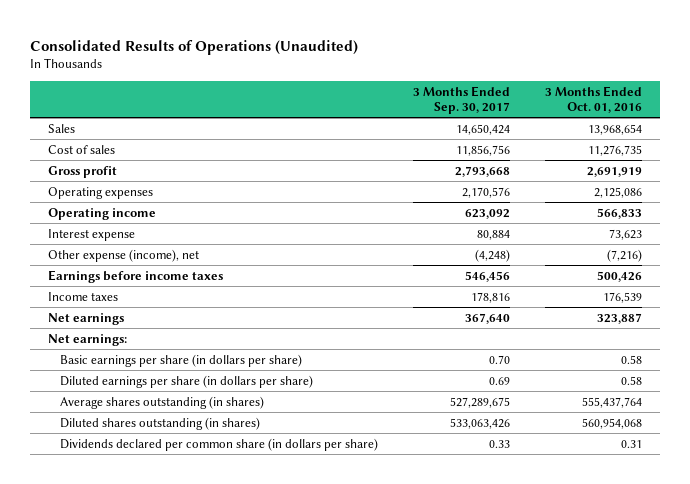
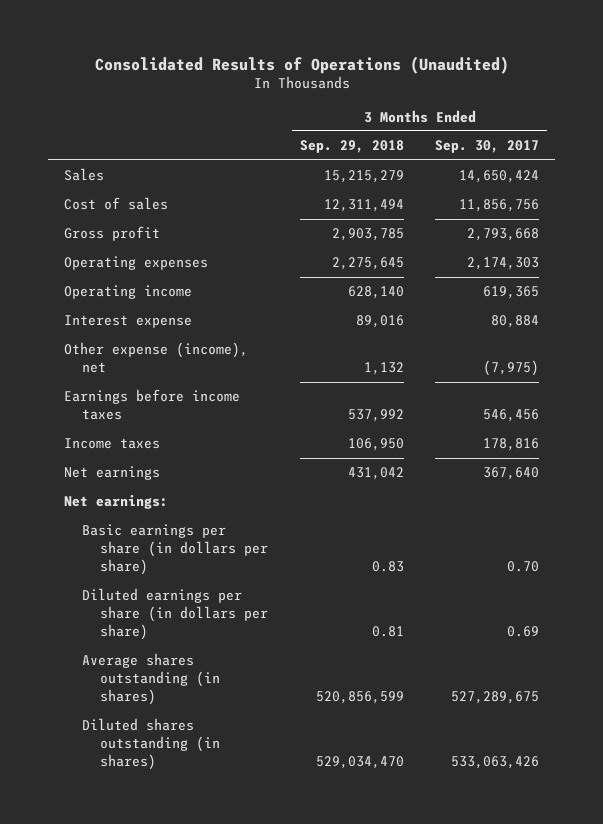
[545,85,643,113] 3 Months Ended Oct. 01, 2016 -> none
none -> [299,140,404,154] Sep. 29, 2018
[461,186,510,198] 2,170,576 -> [467,257,540,271] 2,174,303
[464,208,510,219] 623,092 -> [483,286,540,300] 619,365
[474,248,510,262] (4,248) -> [483,360,540,377] (7,975)
[59,437,378,451] Dividends declared per common share (in dollars per share) -> none

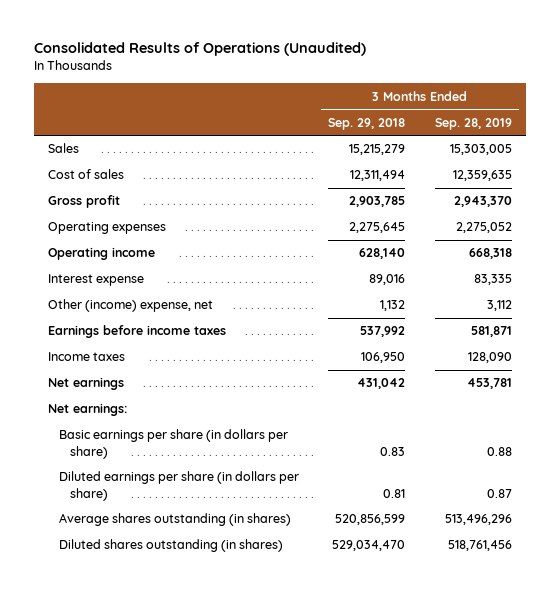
[435,140,540,154] Sep. 30, 2017 -> none
none -> [434,117,512,130] Sep. 28, 2019
[63,342,248,374] Other expense (income), net -> [48,299,214,313] Other (income) expense, net

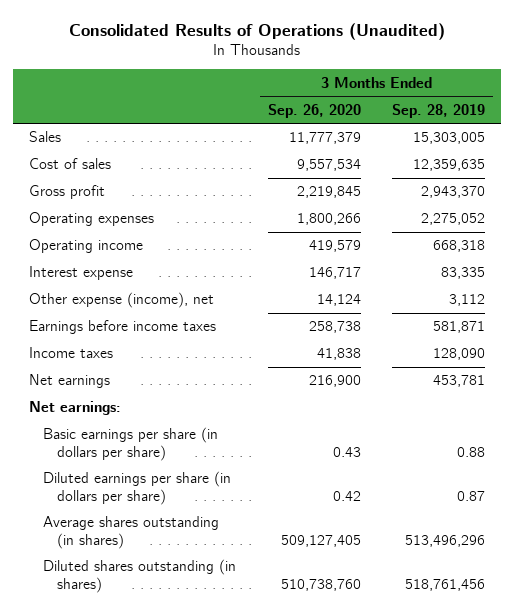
[328,117,406,130] Sep. 29, 2018 -> none
none -> [267,103,361,118] Sep. 26, 2020
[48,299,214,313] Other (income) expense, net -> [29,292,215,309] Other expense (income), net

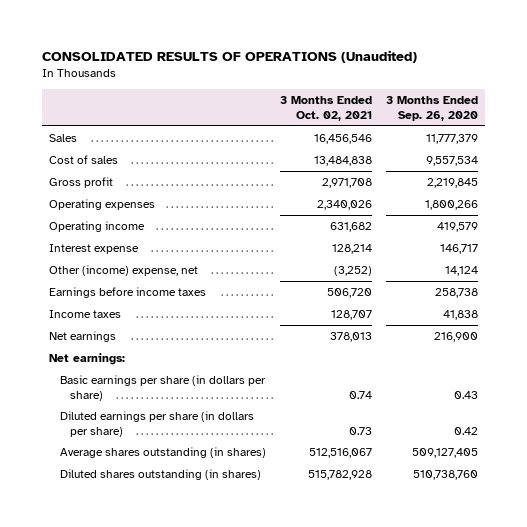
[69,22,446,40] Consolidated Results of Operations (Unaudited) -> [41,49,417,63] CONSOLIDATED RESULTS OF OPERATIONS (Unaudited)
[392,103,486,118] Sep. 28, 2019 -> none
none -> [279,96,372,121] 3 Months Ended Oct. 02, 2021
[29,292,215,309] Other expense (income), net -> [49,265,199,277] Other (income) expense, net

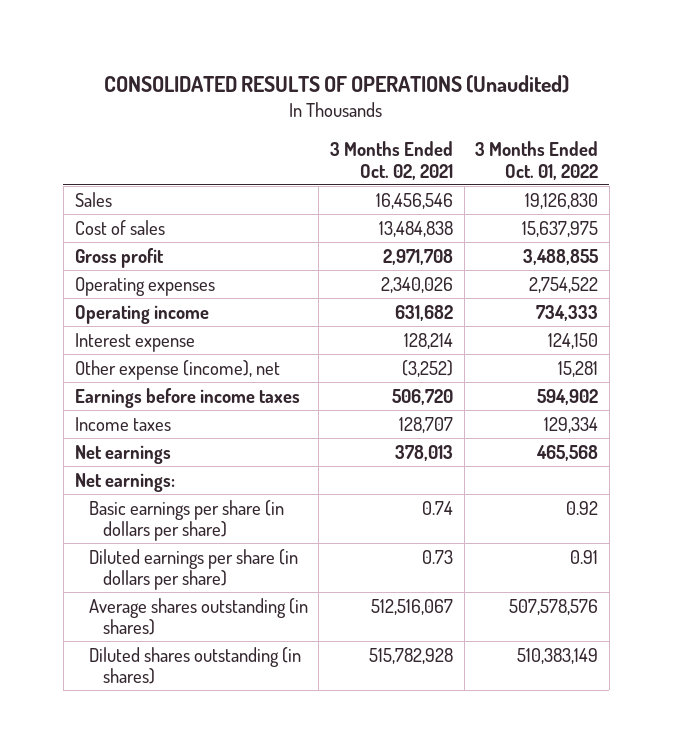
[386,96,479,121] 3 Months Ended Sep. 26, 2020 -> none
none -> [475,141,599,180] 3 Months Ended Oct. 01, 2022
[49,265,199,277] Other (income) expense, net -> [74,359,280,380] Other expense (income), net

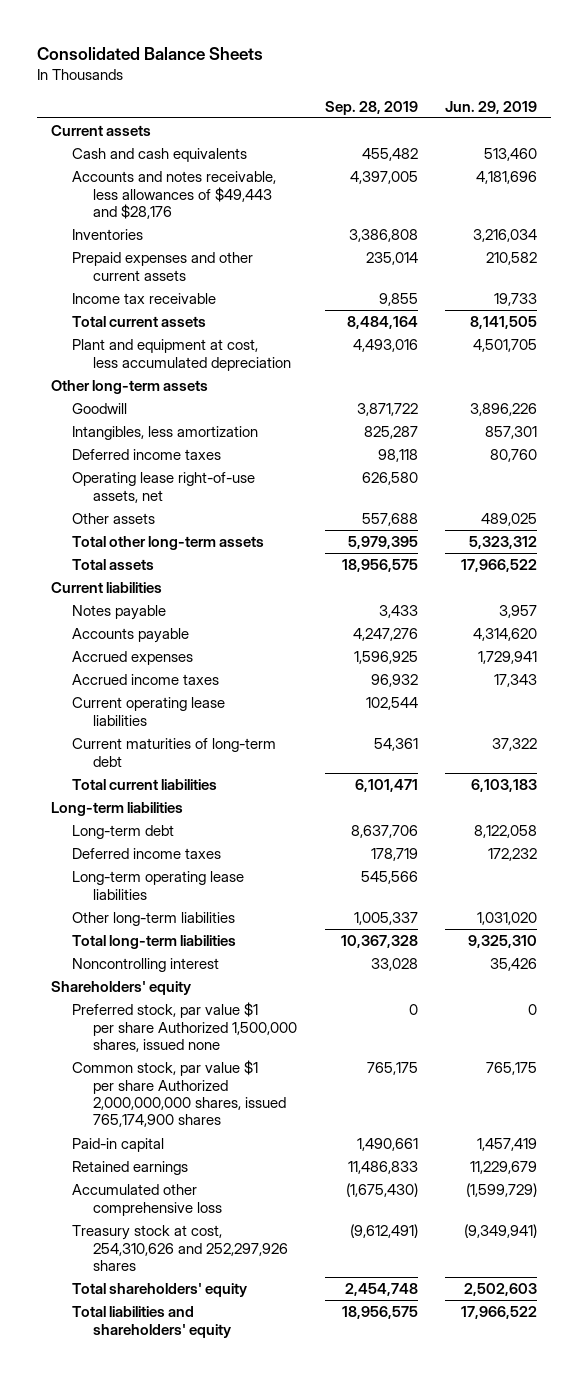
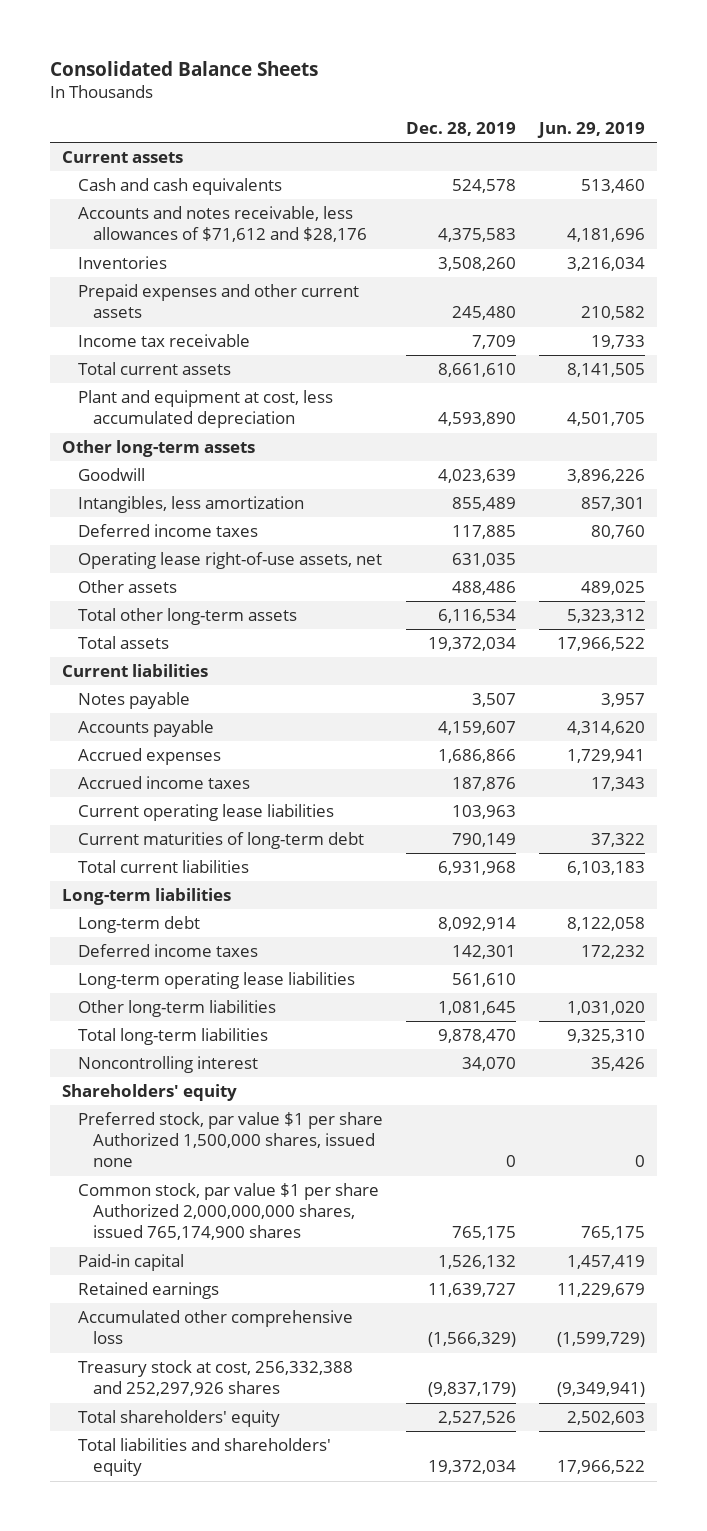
[324,100,418,115] Sep. 28, 2019 -> none
none -> [406,121,517,136] Dec. 28, 2019
[72,171,277,219] Accounts and notes receivable, less allowances of $49,443 and $28,176 -> [77,205,368,243] Accounts and notes receivable, less allowances of $71,612 and $28,176
[72,1225,289,1271] Treasury stock at cost, 254,310,626 and 252,297,926 shares -> [77,1359,353,1397] Treasury stock at cost, 256,332,388 and 252,297,926 shares

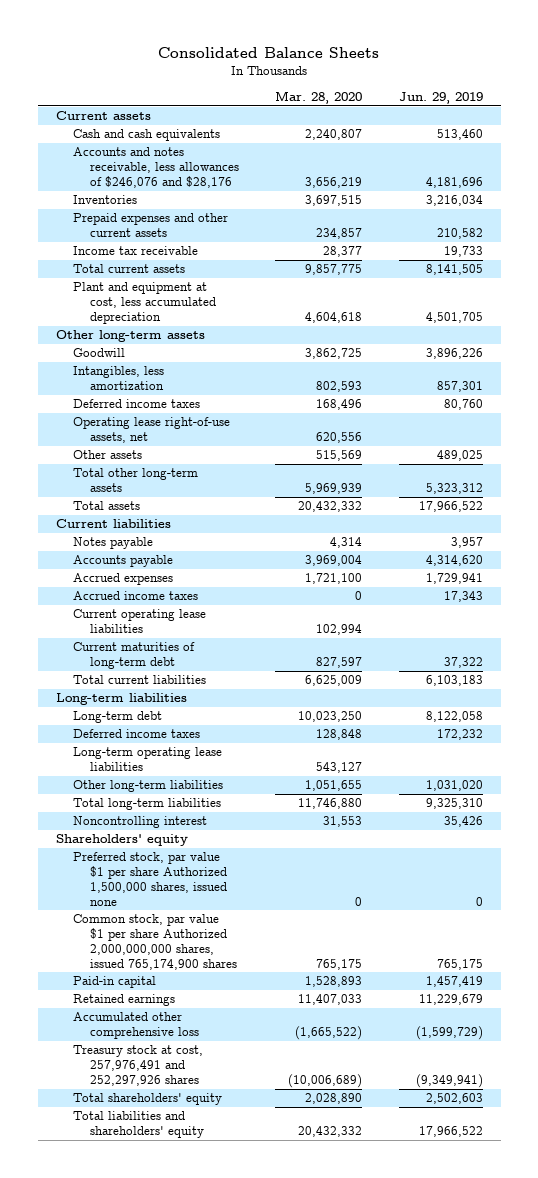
[406,121,517,136] Dec. 28, 2019 -> none
none -> [275,91,363,105] Mar. 28, 2020
[77,205,368,243] Accounts and notes receivable, less allowances of $71,612 and $28,176 -> [73,147,240,189] Accounts and notes receivable, less allowances of $246,076 and $28,176
[77,1359,353,1397] Treasury stock at cost, 256,332,388 and 252,297,926 shares -> [73,1045,204,1087] Treasury stock at cost, 257,976,491 and 252,297,926 shares

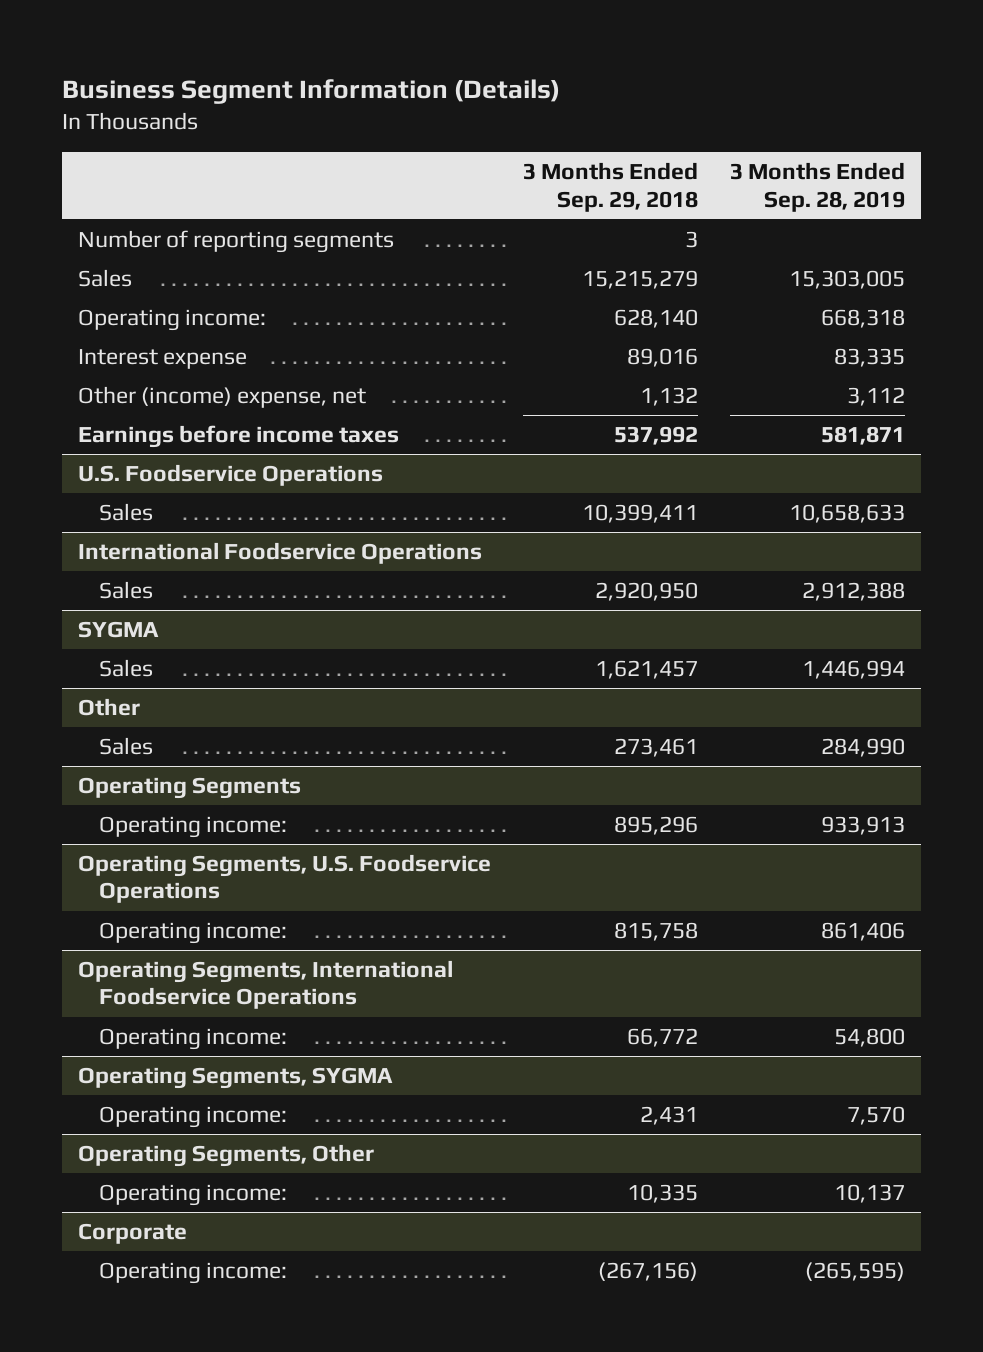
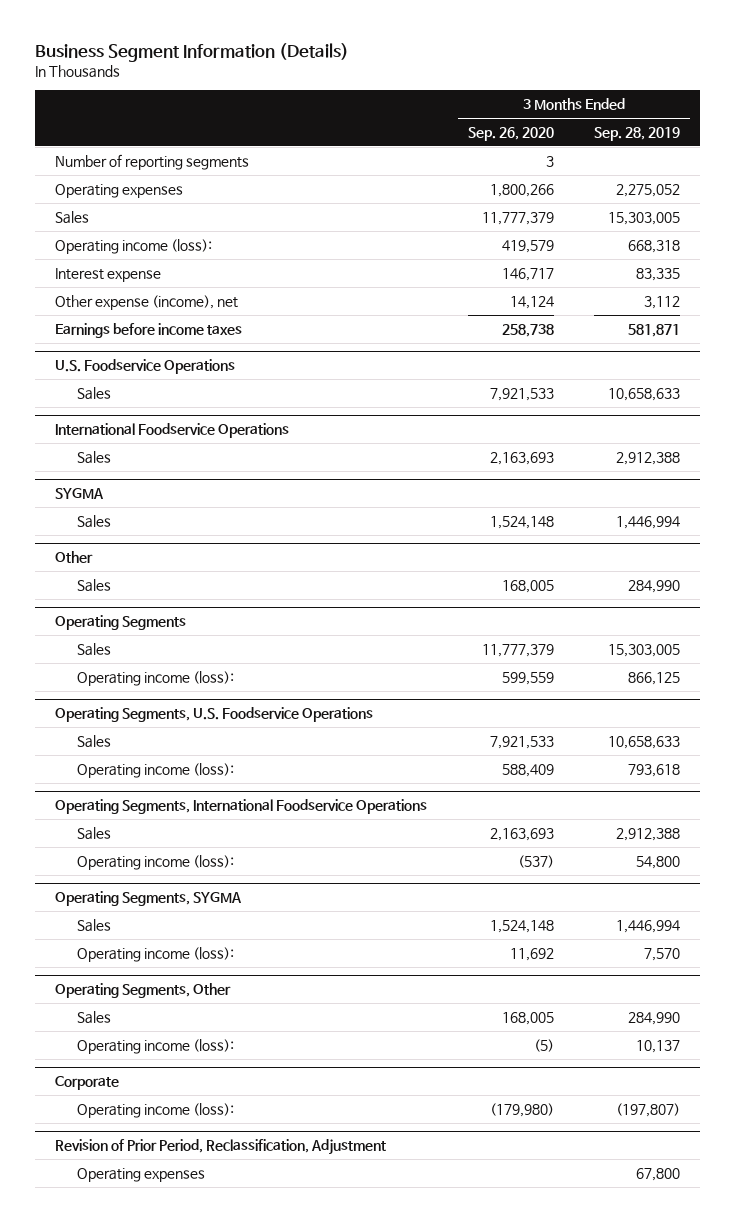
[523,162,699,212] 3 Months Ended Sep. 29, 2018 -> none
none -> [467,127,554,142] Sep. 26, 2020
none -> [55,183,184,198] Operating expenses
[78,309,267,332] Operating income: -> [55,238,213,254] Operating income (loss):
[78,386,367,409] Other (income) expense, net -> [55,294,239,310] Other expense (income), net
none -> [77,642,112,656] Sales
[99,816,288,839] Operating income: -> [77,670,235,686] Operating income (loss):
[821,816,906,836] 933,913 -> [628,671,681,685] 866,125
none -> [77,734,112,748] Sales
[99,922,288,945] Operating income: -> [77,762,235,778] Operating income (loss):
[821,922,906,942] 861,406 -> [628,763,681,777] 793,618
none -> [77,826,112,840] Sales
[99,1028,288,1051] Operating income: -> [77,854,235,870] Operating income (loss):
none -> [77,918,112,932] Sales
[99,1106,288,1129] Operating income: -> [77,946,235,962] Operating income (loss):
none -> [77,1010,112,1024] Sales
[99,1184,288,1207] Operating income: -> [77,1038,235,1054] Operating income (loss):
[99,1262,288,1285] Operating income: -> [77,1102,235,1118] Operating income (loss):
[805,1262,906,1282] (265,595) -> [616,1102,681,1117] (197,807)
none -> [55,1139,387,1156] Revision of Prior Period, Reclassification, Adjustment
none -> [77,1167,206,1182] Operating expenses

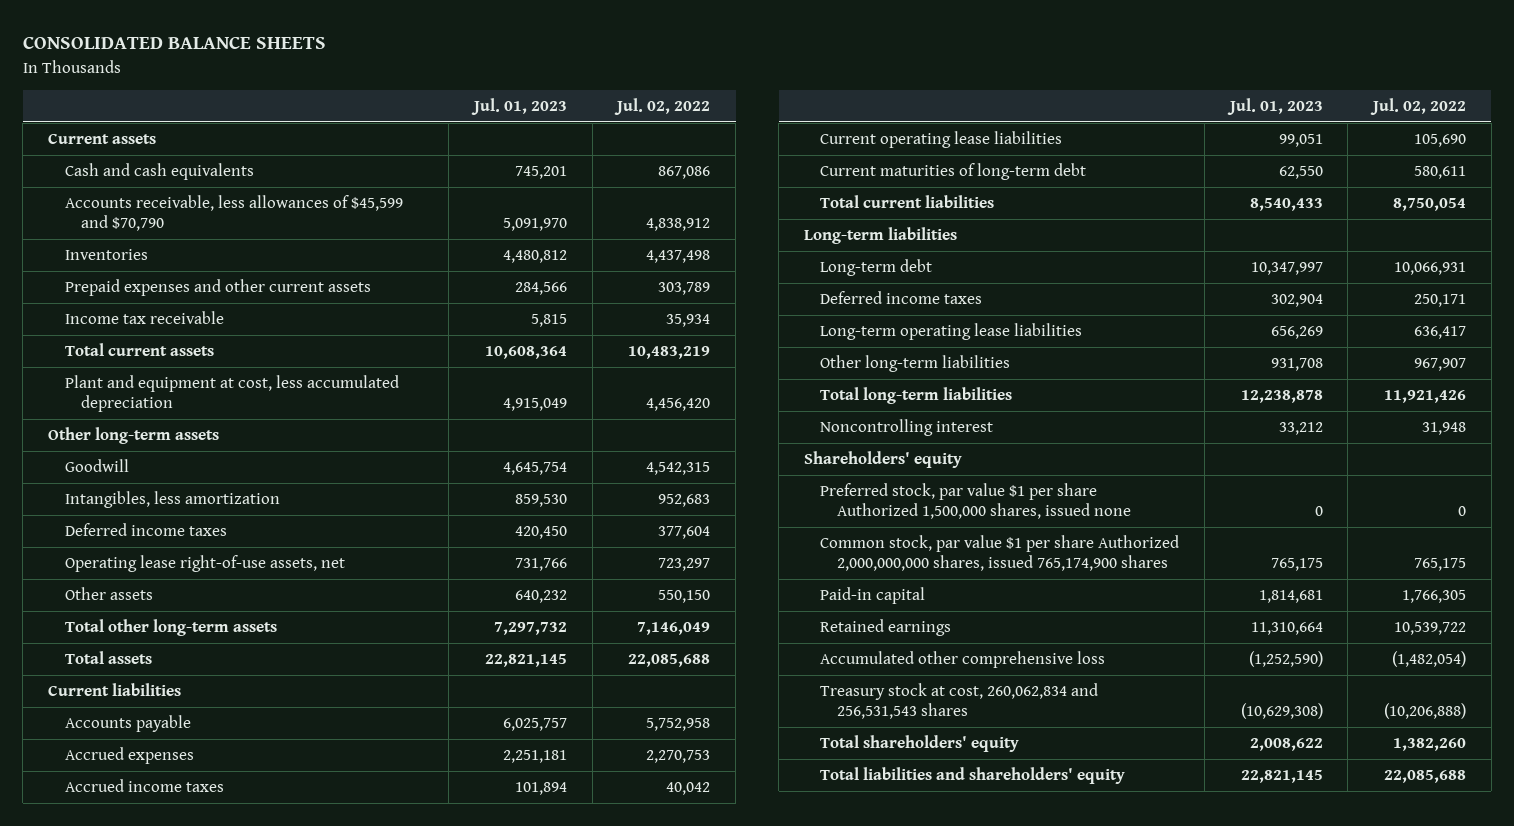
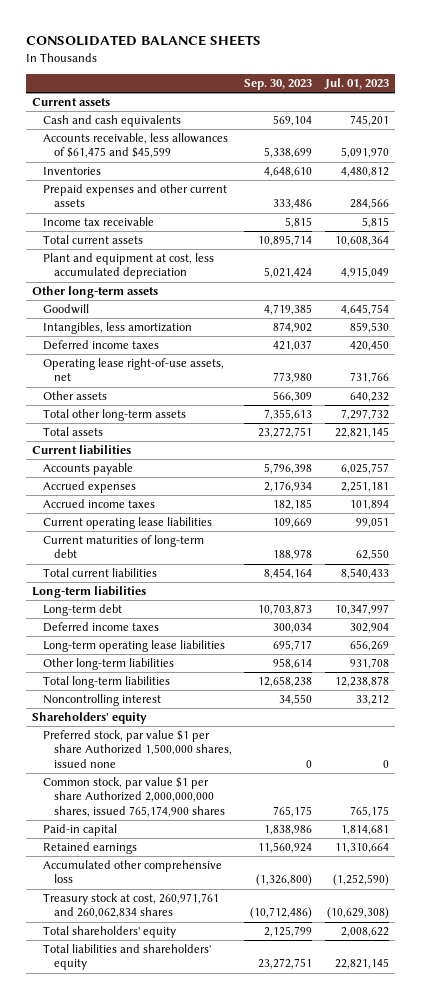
[614,97,711,115] Jul. 02, 2022 -> none
none -> [244,79,313,91] Sep. 30, 2023
[64,195,403,232] Accounts receivable, less allowances of $45,599 and $70,790 -> [42,133,228,159] Accounts receivable, less allowances of $61,475 and $45,599
[820,683,1099,720] Treasury stock at cost, 260,062,834 and 256,531,543 shares -> [42,893,219,919] Treasury stock at cost, 260,971,761 and 260,062,834 shares

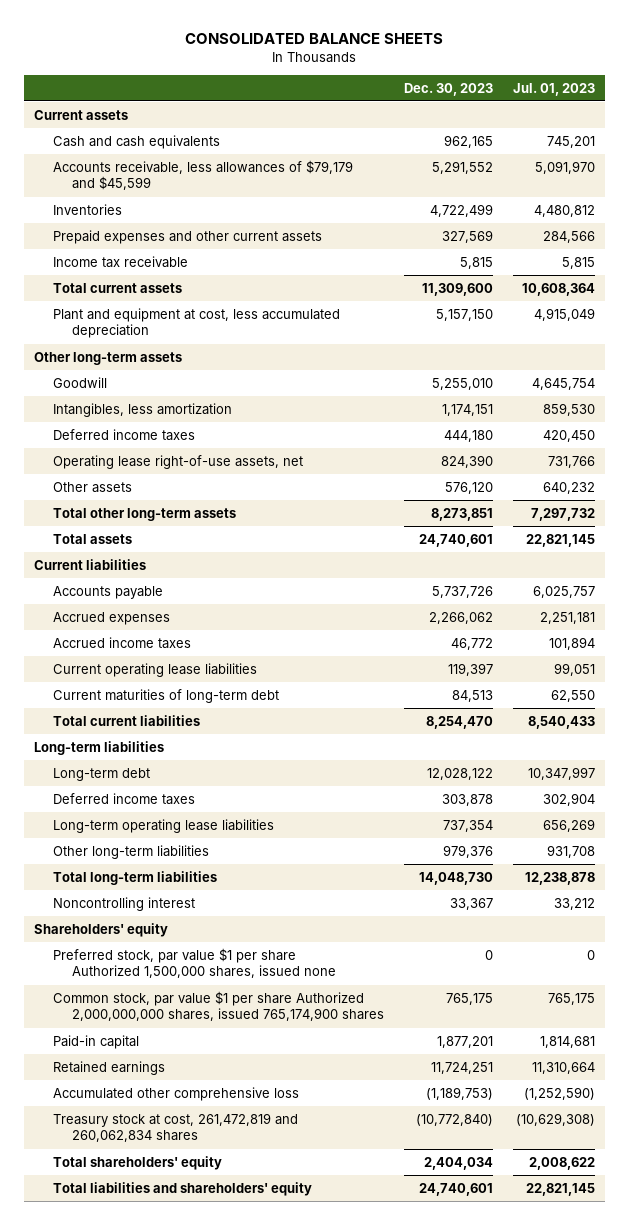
[244,79,313,91] Sep. 30, 2023 -> none
none -> [404,82,494,96] Dec. 30, 2023
[42,133,228,159] Accounts receivable, less allowances of $61,475 and $45,599 -> [53,159,354,191] Accounts receivable, less allowances of $79,179 and $45,599
[42,893,219,919] Treasury stock at cost, 260,971,761 and 260,062,834 shares -> [53,1112,299,1143] Treasury stock at cost, 261,472,819 and 260,062,834 shares

